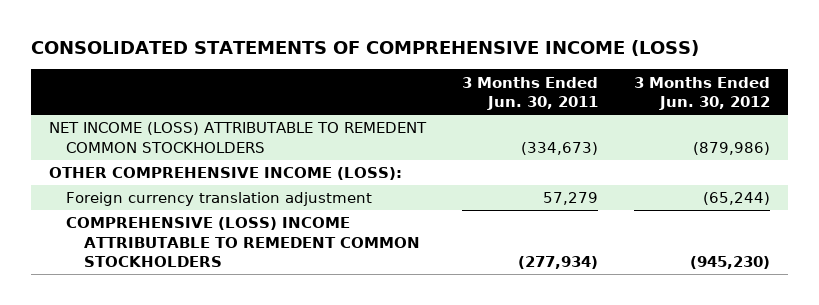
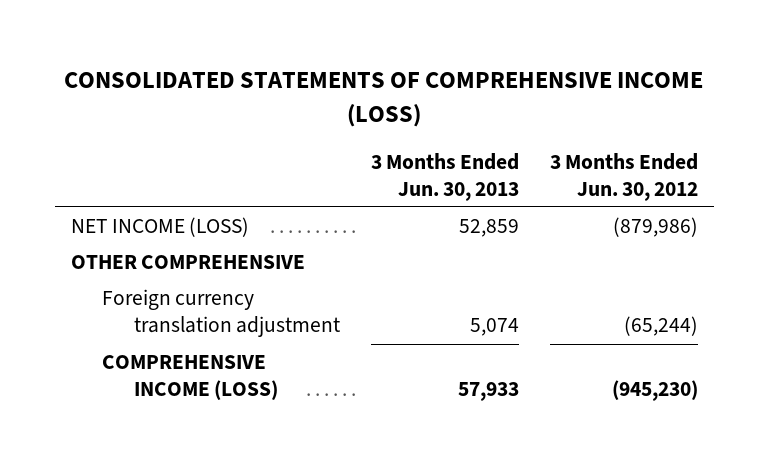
[461,76,598,110] 3 Months Ended Jun. 30, 2011 -> none
none -> [371,152,520,201] 3 Months Ended Jun. 30, 2013
[48,122,427,153] NET INCOME (LOSS) ATTRIBUTABLE TO REMEDENT COMMON STOCKHOLDERS -> [70,217,249,238] NET INCOME (LOSS)
[48,167,402,181] OTHER COMPREHENSIVE INCOME (LOSS): -> [70,255,305,270] OTHER COMPREHENSIVE
[66,217,420,267] COMPREHENSIVE (LOSS) INCOME ATTRIBUTABLE TO REMEDENT COMMON STOCKHOLDERS -> [102,355,279,401] COMPREHENSIVE INCOME (LOSS)

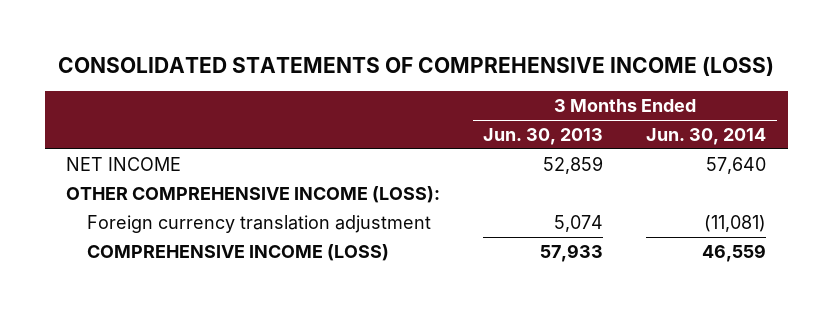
[550,152,699,201] 3 Months Ended Jun. 30, 2012 -> none
none -> [646,128,767,146] Jun. 30, 2014
[70,217,249,238] NET INCOME (LOSS) -> [66,157,182,172] NET INCOME
[70,255,305,270] OTHER COMPREHENSIVE -> [66,186,441,204] OTHER COMPREHENSIVE INCOME (LOSS):

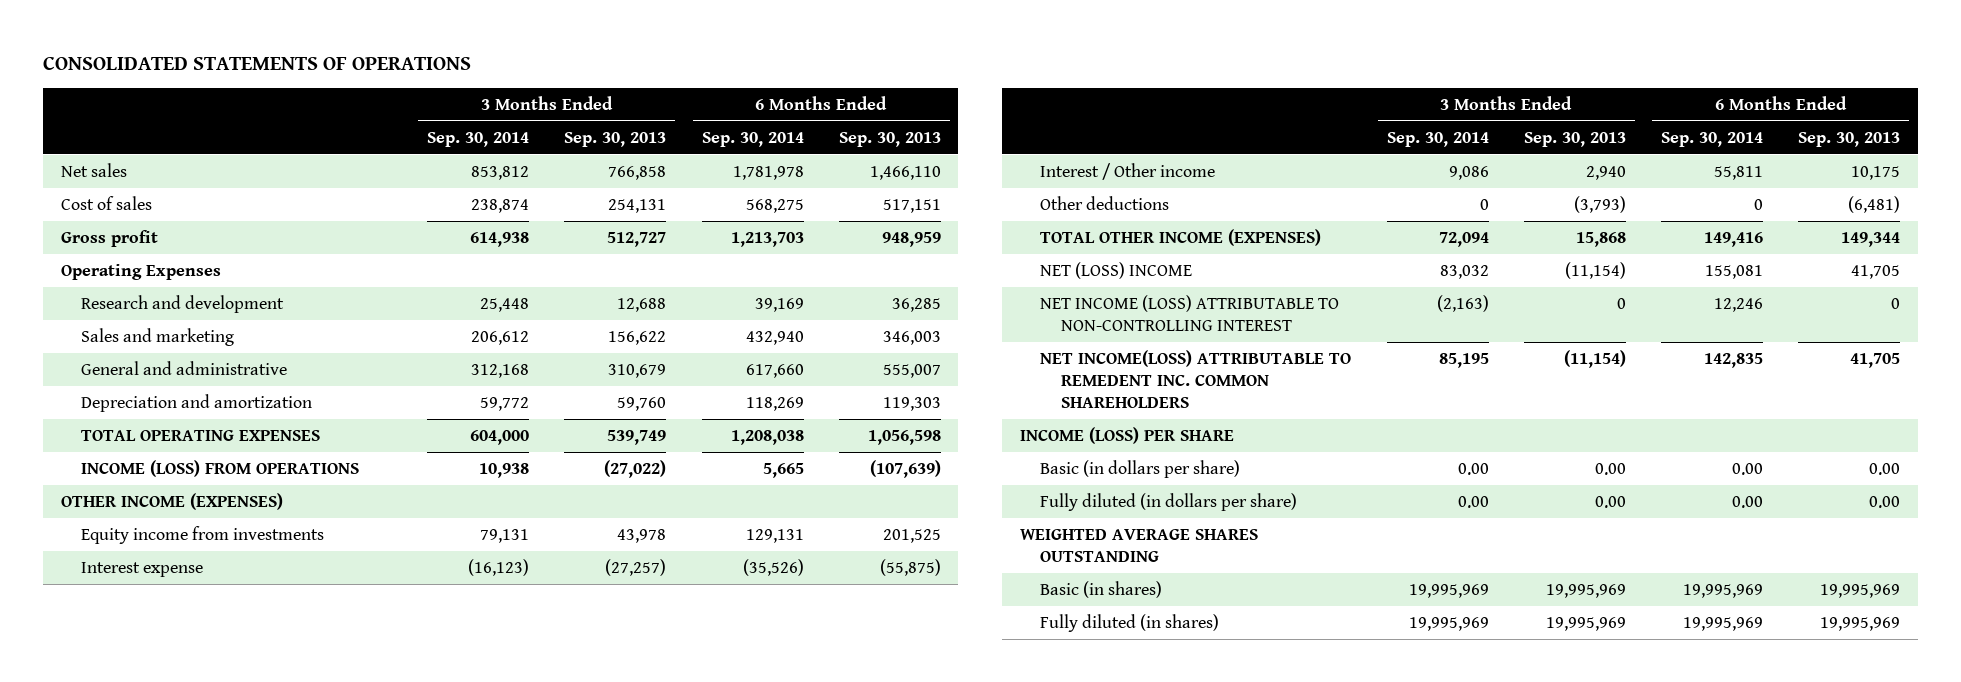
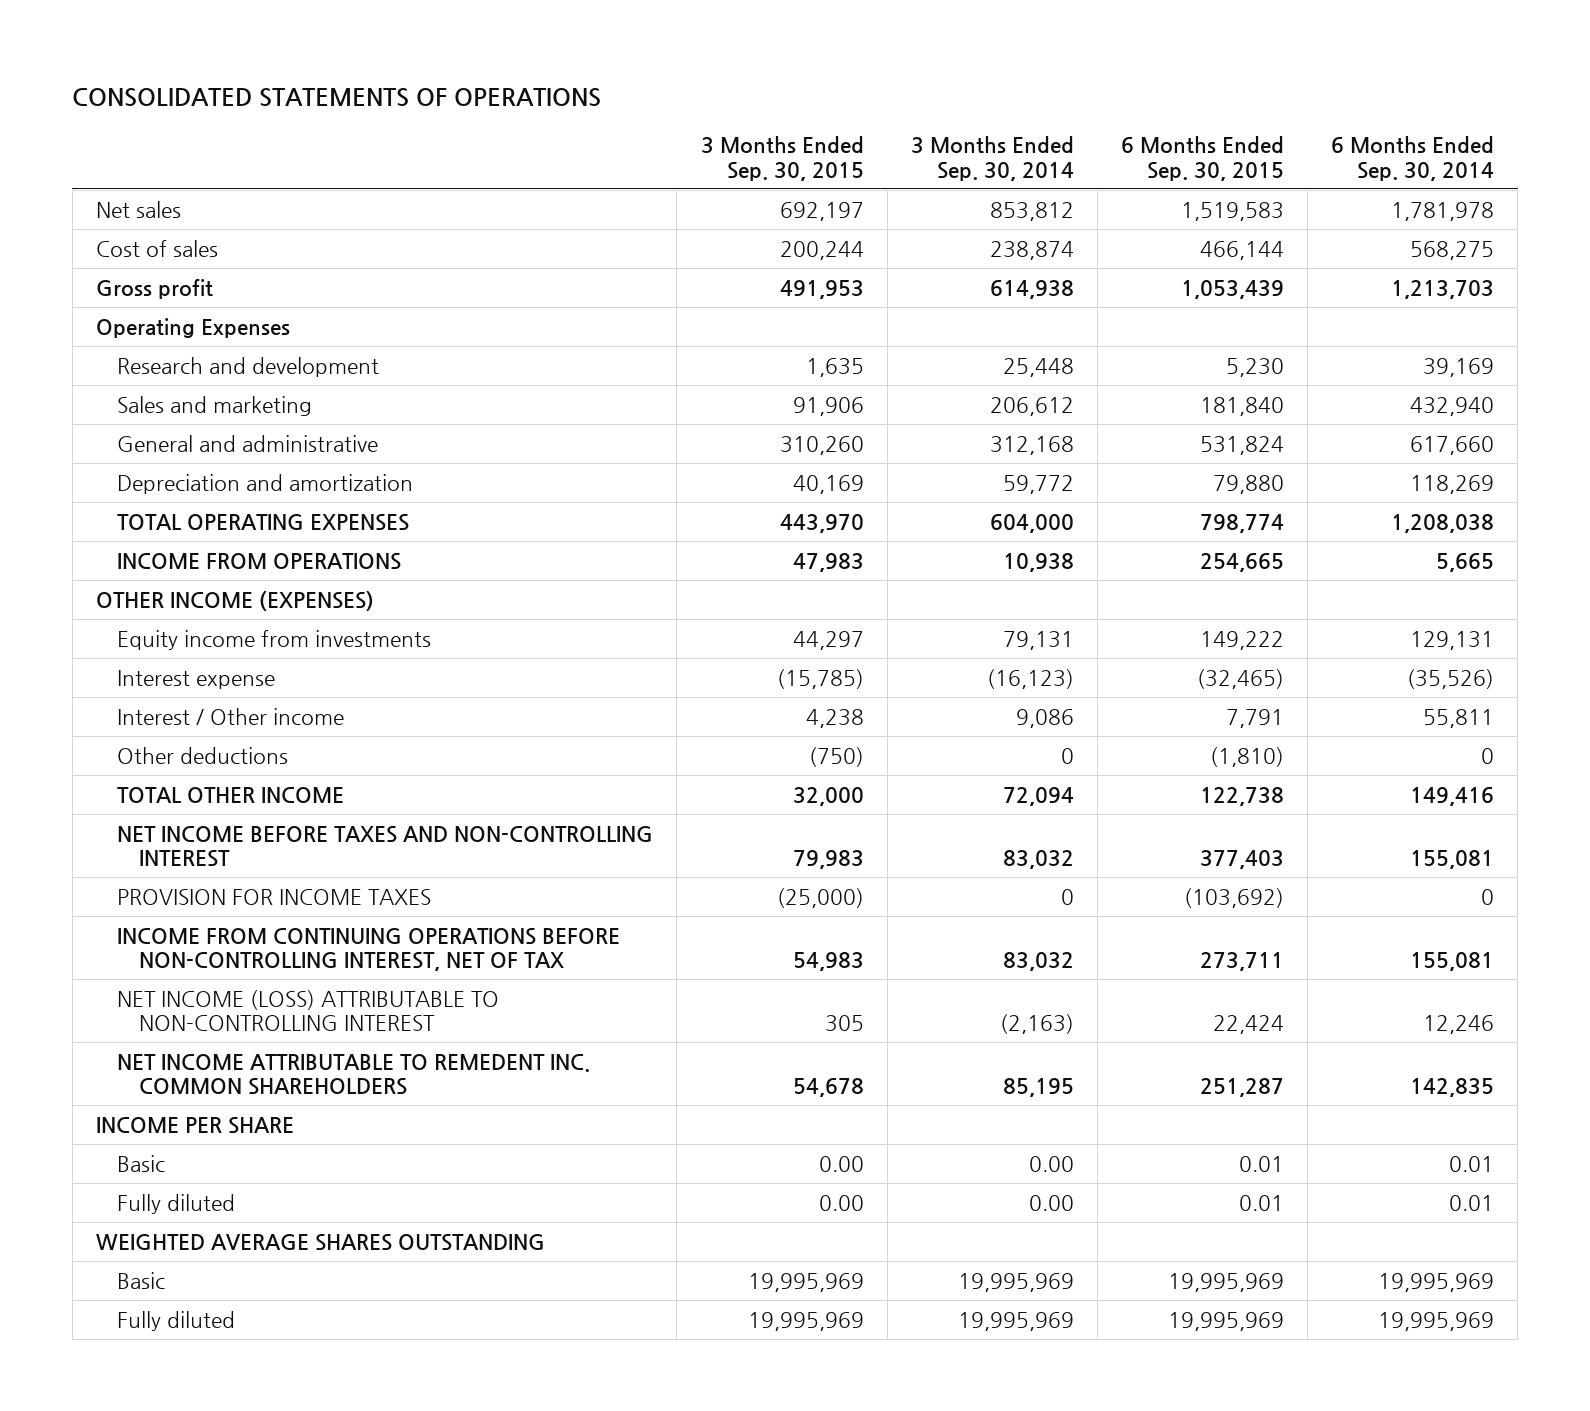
[564,131,667,147] Sep. 30, 2013 -> none
[838,131,941,147] Sep. 30, 2013 -> none
none -> [700,136,864,181] 3 Months Ended Sep. 30, 2015
none -> [1121,136,1285,181] 6 Months Ended Sep. 30, 2015
[80,459,359,477] INCOME (LOSS) FROM OPERATIONS -> [117,552,402,570] INCOME FROM OPERATIONS
[1040,228,1322,246] TOTAL OTHER INCOME (EXPENSES) -> [117,786,345,803] TOTAL OTHER INCOME
none -> [117,825,654,868] NET INCOME BEFORE TAXES AND NON-CONTROLLING INTEREST
none -> [117,888,432,905] PROVISION FOR INCOME TAXES
[1040,261,1193,279] NET (LOSS) INCOME -> [117,927,621,972] INCOME FROM CONTINUING OPERATIONS BEFORE NON-CONTROLLING INTEREST, NET OF TAX
[1040,349,1352,409] NET INCOME(LOSS) ATTRIBUTABLE TO REMEDENT INC. COMMON SHAREHOLDERS -> [117,1053,591,1096] NET INCOME ATTRIBUTABLE TO REMEDENT INC. COMMON SHAREHOLDERS
[1020,426,1235,444] INCOME (LOSS) PER SHARE -> [96,1116,295,1134] INCOME PER SHARE
[1040,459,1241,478] Basic (in dollars per share) -> [117,1154,166,1172] Basic
[1732,462,1764,475] 0.00 -> [1449,1155,1495,1172] 0.01
[1040,492,1298,511] Fully diluted (in dollars per share) -> [117,1193,236,1214] Fully diluted
[1732,495,1764,508] 0.00 -> [1449,1194,1495,1211] 0.01
[1040,580,1163,598] Basic (in shares) -> [117,1271,166,1289] Basic
[1040,613,1220,632] Fully diluted (in shares) -> [117,1310,236,1331] Fully diluted

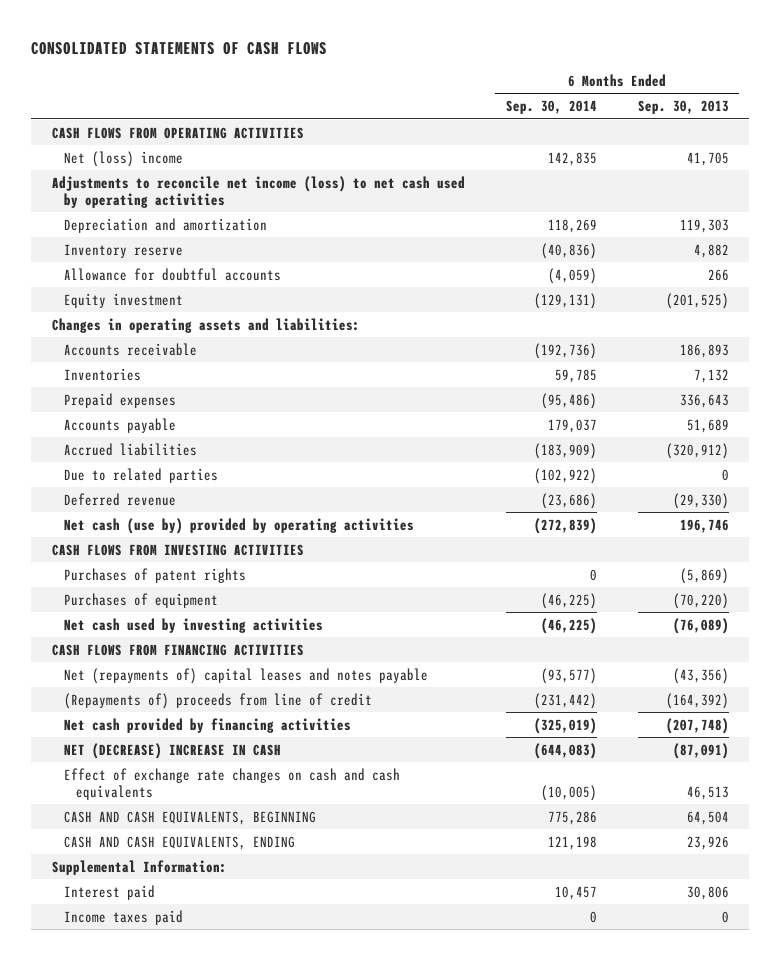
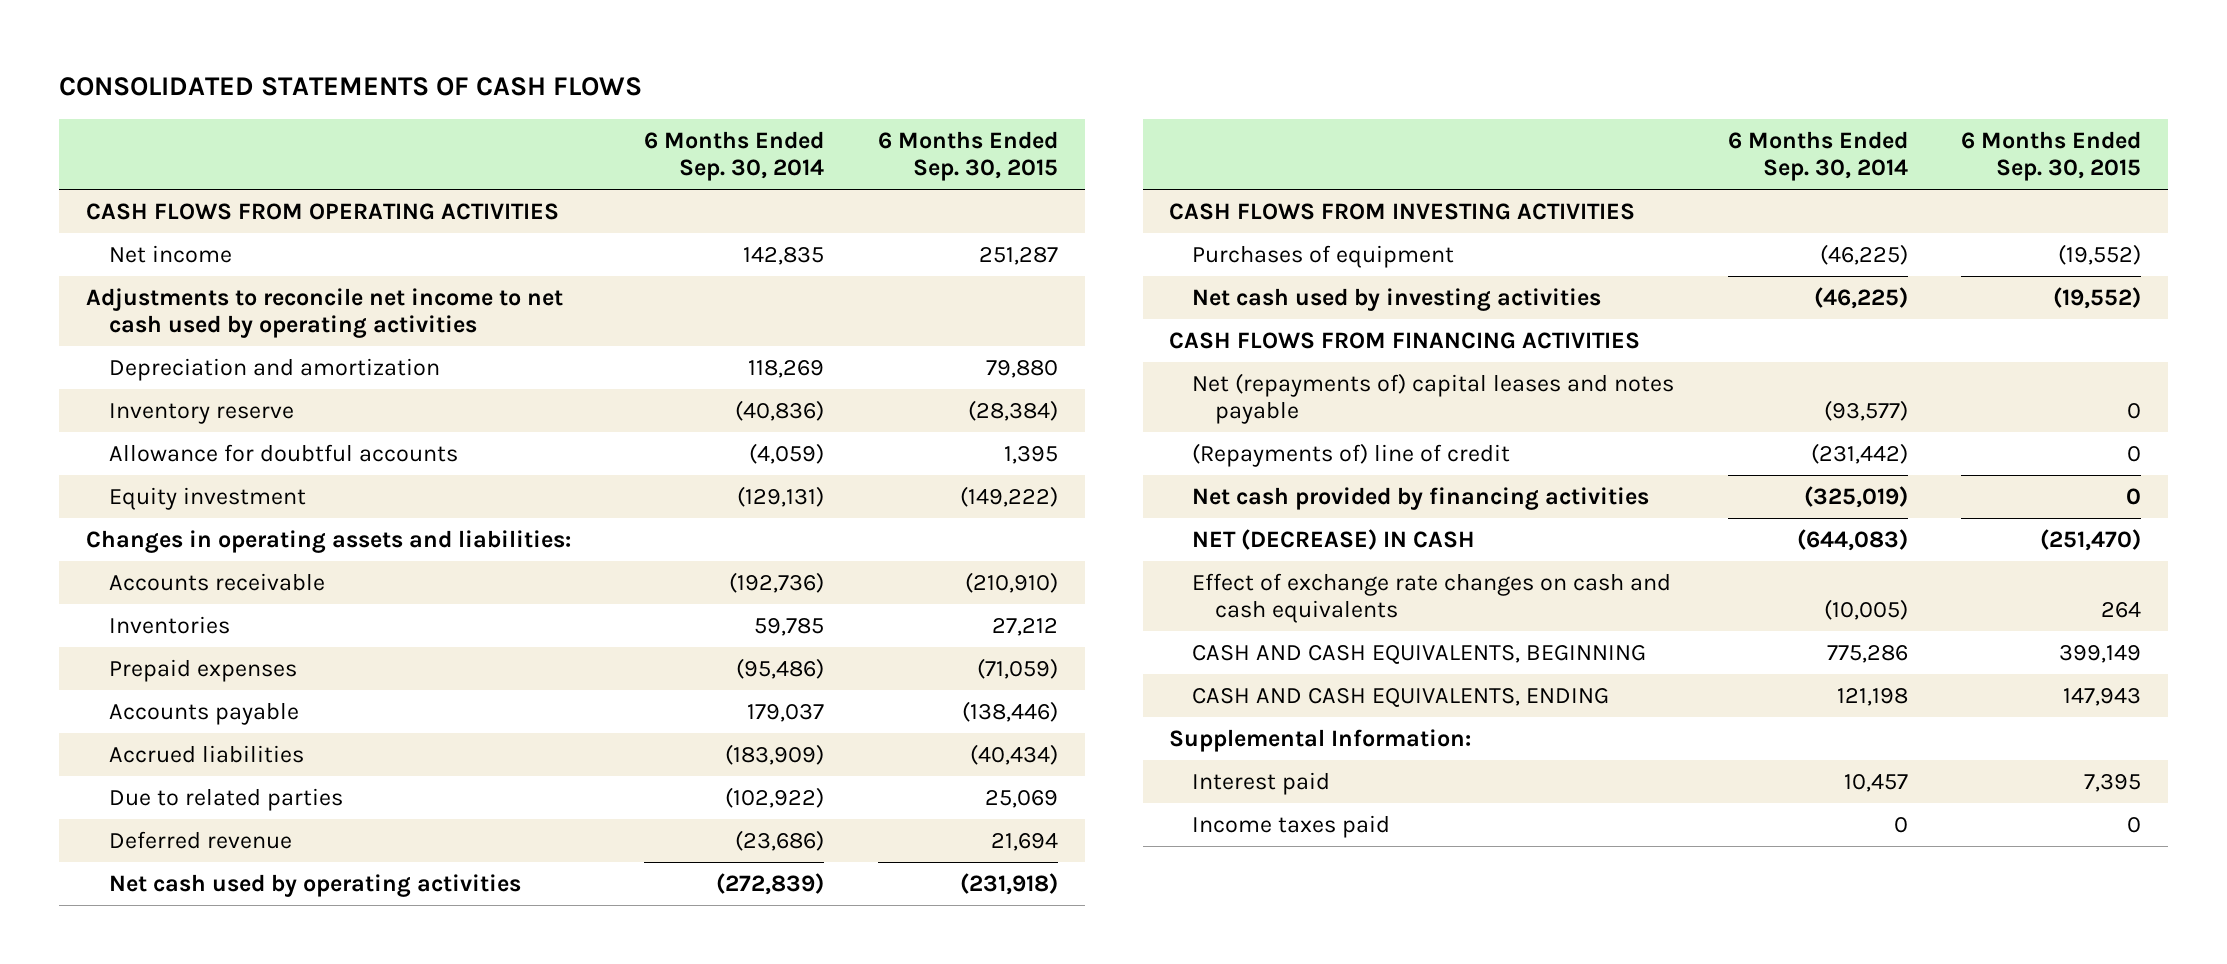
[637,100,729,115] Sep. 30, 2013 -> none
none -> [877,130,1058,181] 6 Months Ended Sep. 30, 2015
[64,150,184,167] Net (loss) income -> [108,245,232,264] Net income
[51,175,465,208] Adjustments to reconcile net income (loss) to net cash used by operating activities -> [86,288,564,338] Adjustments to reconcile net income to net cash used by operating activities
[64,517,415,534] Net cash (use by) provided by operating activities -> [108,874,521,898] Net cash used by operating activities
[64,567,247,583] Purchases of patent rights -> none
[64,692,373,709] (Repayments of) proceeds from line of credit -> [1192,443,1511,468] (Repayments of) line of credit
[64,742,282,759] NET (DECREASE) INCREASE IN CASH -> [1192,529,1476,551] NET (DECREASE) IN CASH

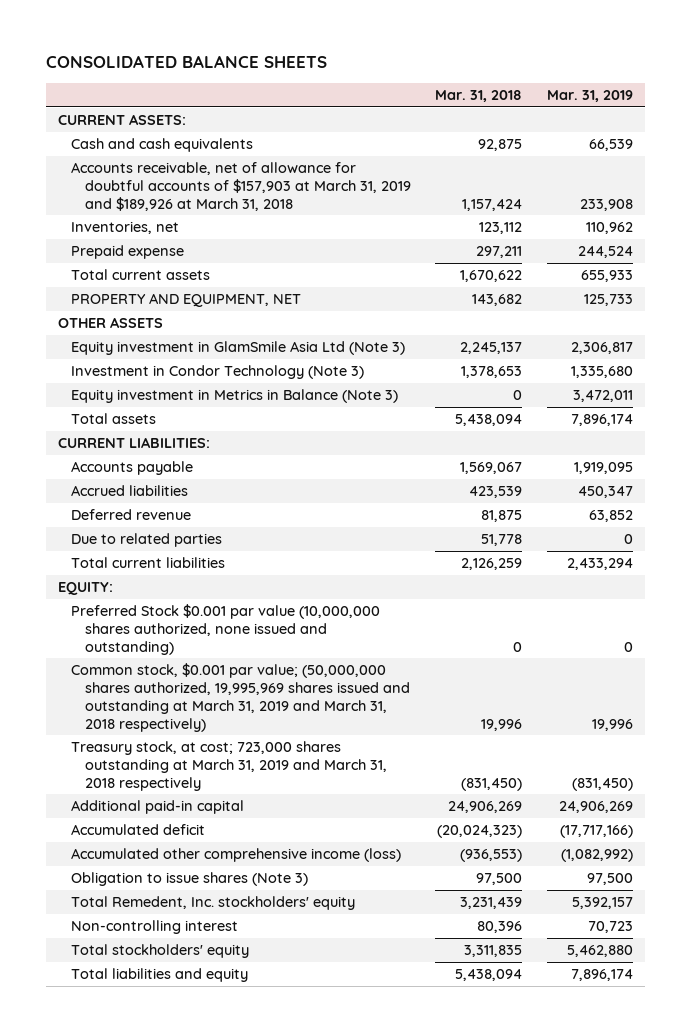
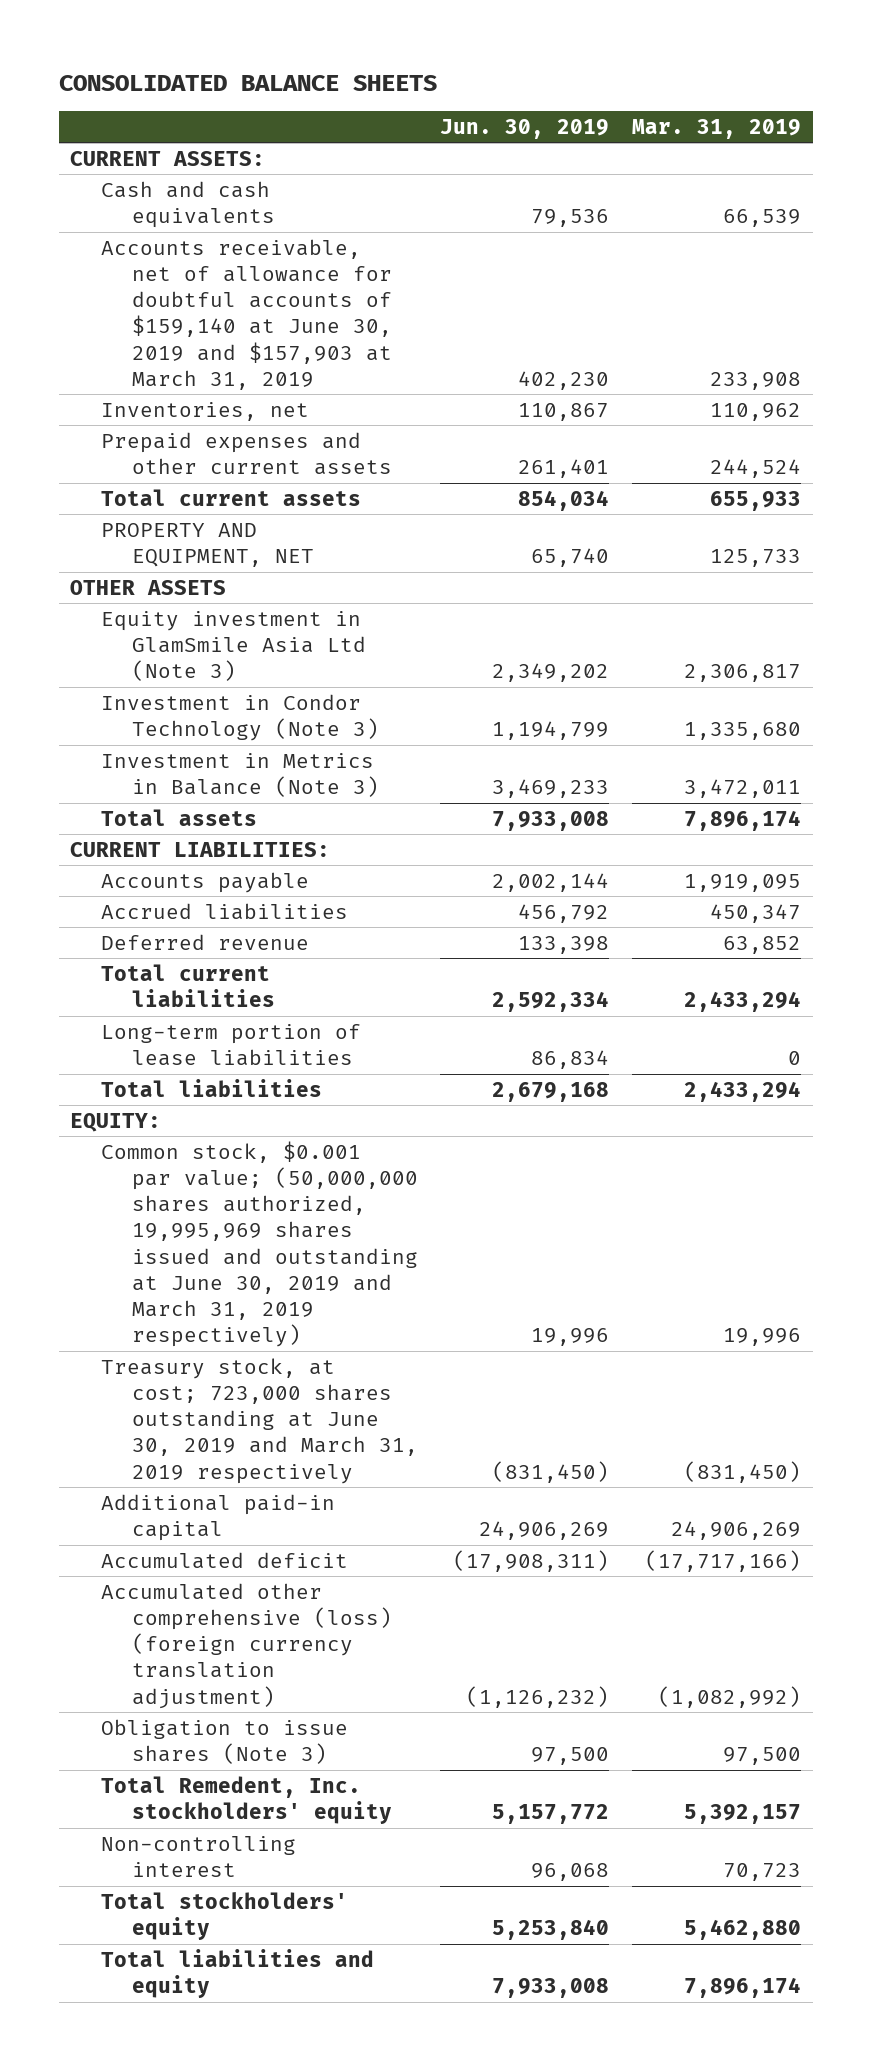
[435,89,523,102] Mar. 31, 2018 -> none
none -> [440,118,610,139] Jun. 30, 2019
[71,161,411,211] Accounts receivable, net of allowance for doubtful accounts of $157,903 at March 31, 2019 and $189,926 at March 31, 2018 -> [100,238,392,390] Accounts receivable, net of allowance for doubtful accounts of $159,140 at June 30, 2019 and $157,903 at March 31, 2019
[71,244,185,259] Prepaid expense -> [100,431,392,476] Prepaid expenses and other current assets
[71,388,399,403] Equity investment in Metrics in Balance (Note 3) -> [100,752,379,798] Investment in Metrics in Balance (Note 3)
[71,532,223,547] Due to related parties -> none
none -> [100,1023,361,1067] Long-term portion of lease liabilities
none -> [100,1078,322,1097] Total liabilities
[71,603,381,655] Preferred Stock $0.001 par value (10,000,000 shares authorized, none issued and outstanding) -> none
[71,662,410,732] Common stock, $0.001 par value; (50,000,000 shares authorized, 19,995,969 shares issued and outstanding at March 31, 2019 and March 31, 2018 respectively) -> [100,1140,418,1348] Common stock, $0.001 par value; (50,000,000 shares authorized, 19,995,969 shares issued and outstanding at June 30, 2019 and March 31, 2019 respectively)
[71,740,387,791] Treasury stock, at cost; 723,000 shares outstanding at March 31, 2019 and March 31, 2018 respectively -> [100,1357,418,1484] Treasury stock, at cost; 723,000 shares outstanding at June 30, 2019 and March 31, 2019 respectively
[71,847,402,862] Accumulated other comprehensive income (loss) -> [100,1582,392,1709] Accumulated other comprehensive (loss) (foreign currency translation adjustment)

